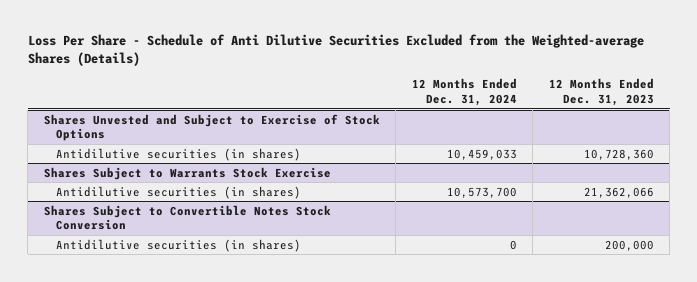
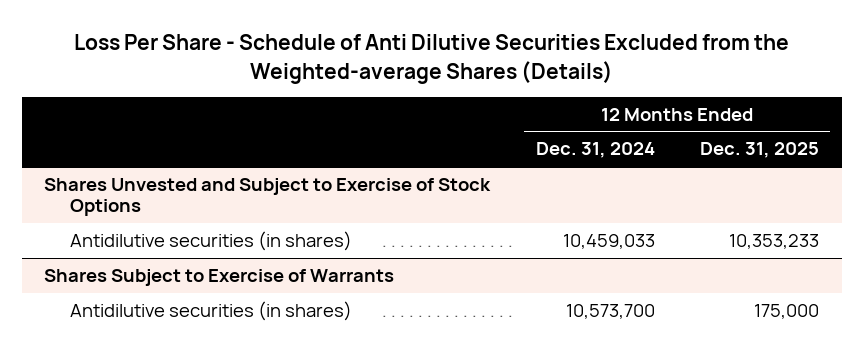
[548,78,654,107] 12 Months Ended Dec. 31, 2023 -> none
none -> [699,142,819,159] Dec. 31, 2025
[43,166,331,180] Shares Subject to Warrants Stock Exercise -> [44,268,395,286] Shares Subject to Exercise of Warrants
[43,204,331,231] Shares Subject to Convertible Notes Stock Conversion -> none
[55,238,301,252] Antidilutive securities (in shares) -> none

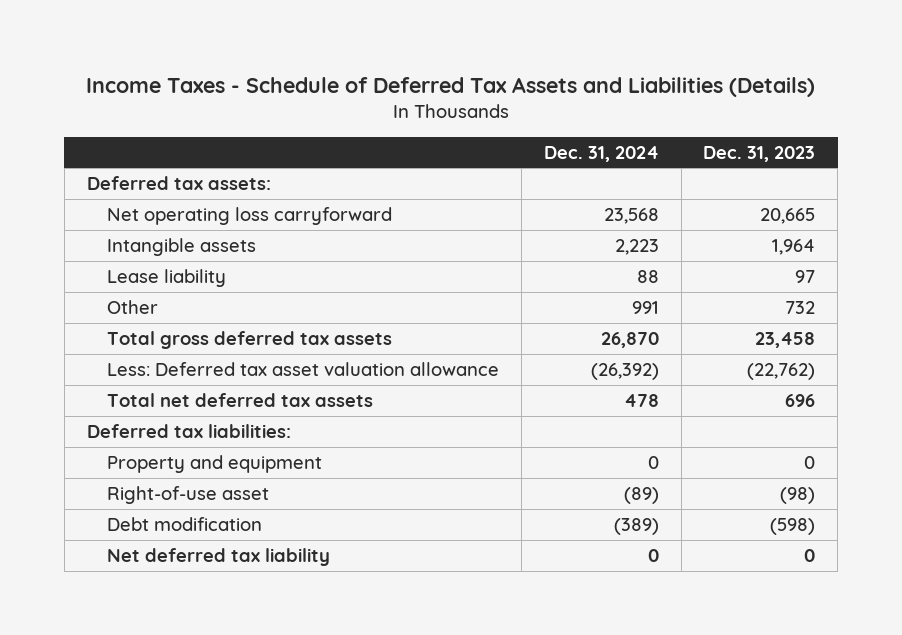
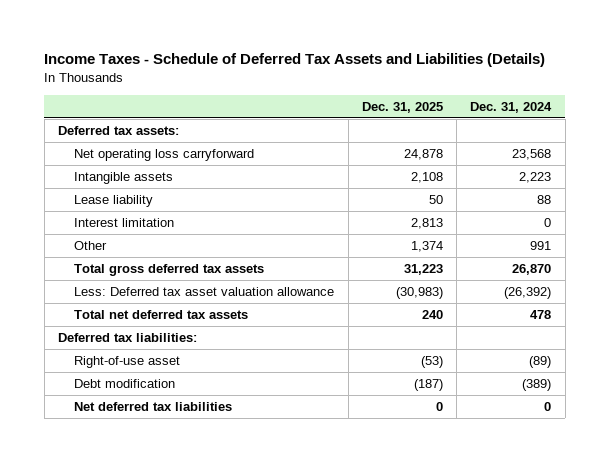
[703,145,816,162] Dec. 31, 2023 -> none
none -> [361,101,443,113] Dec. 31, 2025
none -> [74,218,175,228] Interest limitation
[106,454,322,473] Property and equipment -> none
[106,547,330,566] Net deferred tax liability -> [74,402,233,412] Net deferred tax liabilities

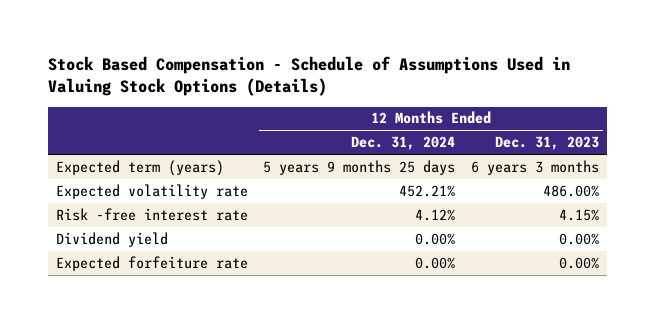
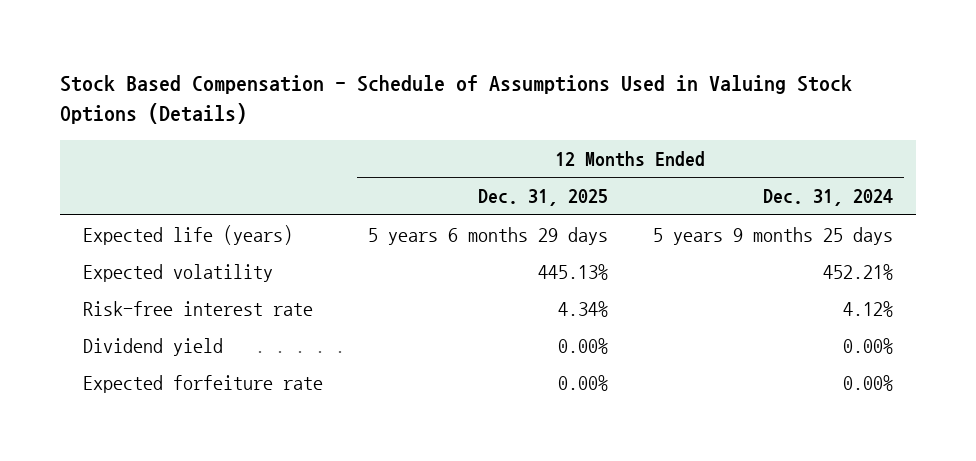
[495,136,600,151] Dec. 31, 2023 -> none
none -> [477,189,608,207] Dec. 31, 2025
[55,159,224,176] Expected term (years) -> [82,224,293,245] Expected life (years)
[55,183,248,199] Expected volatility rate -> [82,263,273,282] Expected volatility
[55,207,248,221] Risk -free interest rate -> [82,300,313,316] Risk-free interest rate

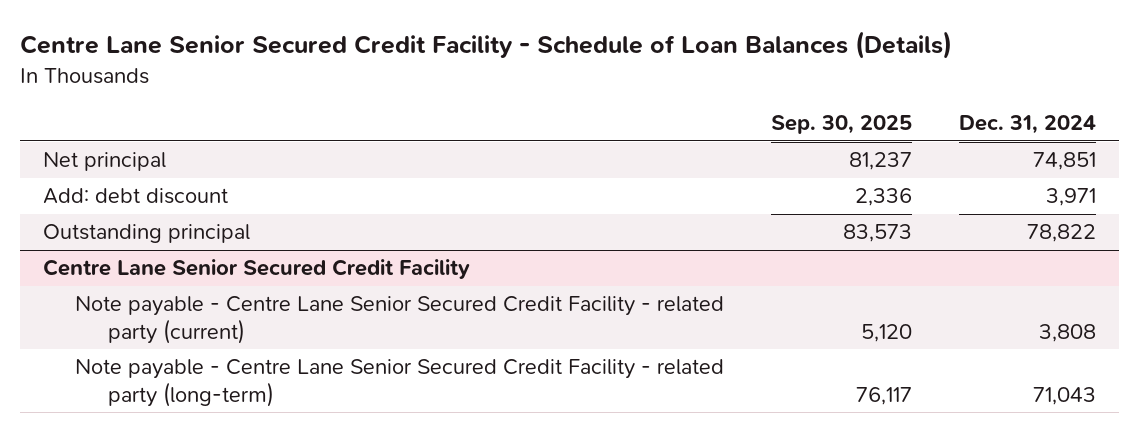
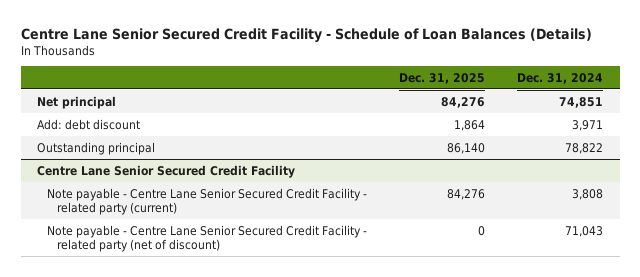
[770,115,912,135] Sep. 30, 2025 -> none
none -> [399,72,486,84] Dec. 31, 2025
[75,359,725,407] Note payable - Centre Lane Senior Secured Credit Facility - related party (long-term) -> [46,224,367,252] Note payable - Centre Lane Senior Secured Credit Facility - related party (net of discount)

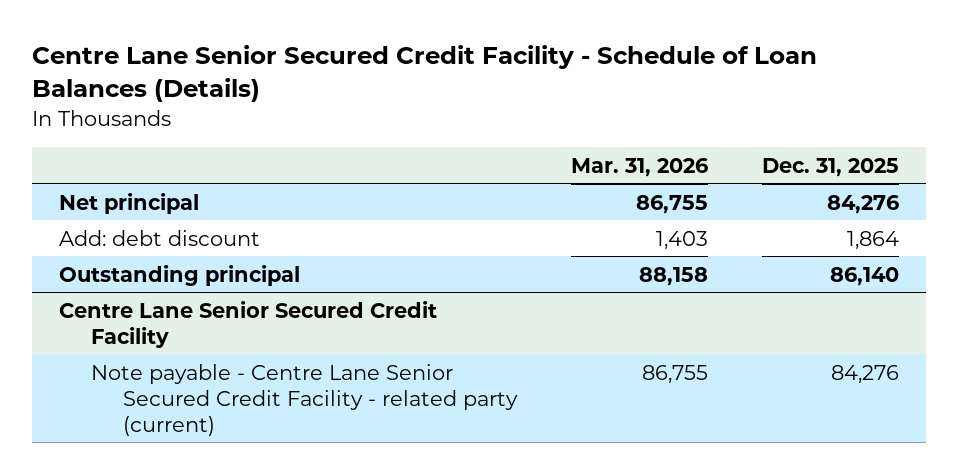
[517,72,604,84] Dec. 31, 2024 -> none
none -> [571,157,709,177] Mar. 31, 2026
[46,224,367,252] Note payable - Centre Lane Senior Secured Credit Facility - related party (net of discount) -> none

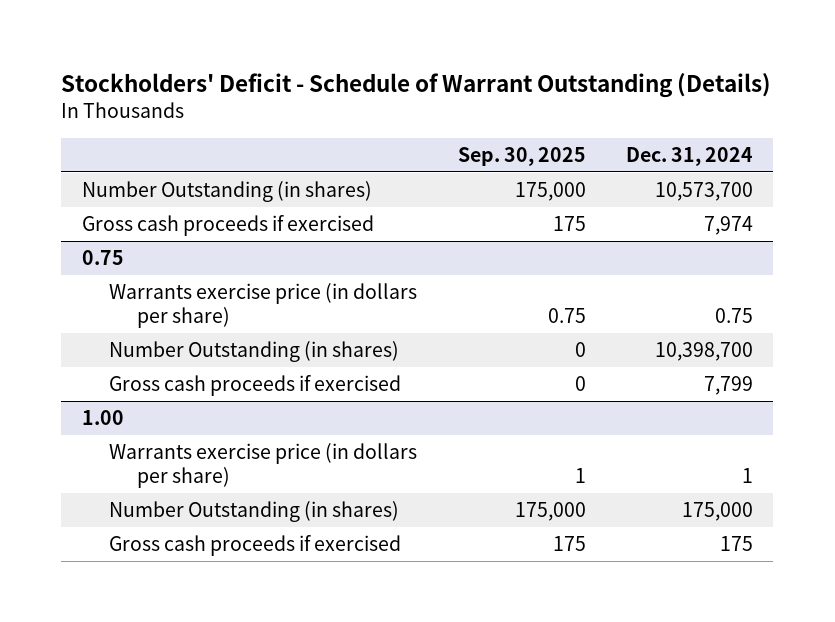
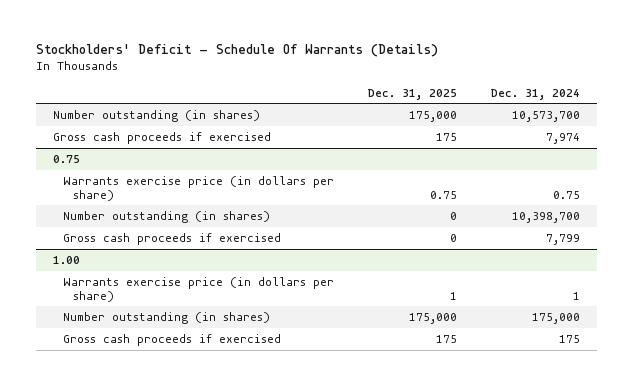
[61,72,772,98] Stockholders' Deficit - Schedule of Warrant Outstanding (Details) -> [35,44,438,58] Stockholders' Deficit - Schedule Of Warrants (Details)
[457,146,586,166] Sep. 30, 2025 -> none
none -> [367,88,457,100] Dec. 31, 2025
[81,181,372,203] Number Outstanding (in shares) -> [52,109,260,122] Number outstanding (in shares)
[109,341,400,363] Number Outstanding (in shares) -> [62,210,270,223] Number outstanding (in shares)
[109,501,400,523] Number Outstanding (in shares) -> [62,311,270,324] Number outstanding (in shares)

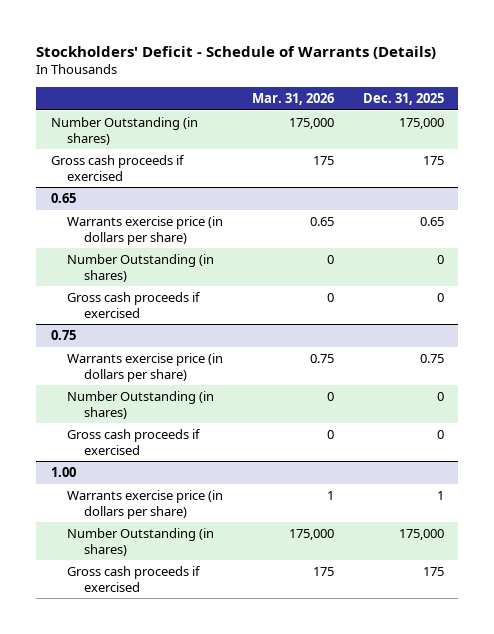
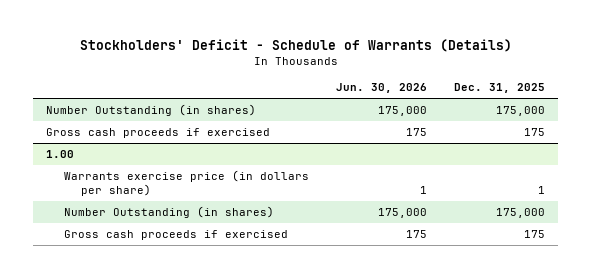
[251,93,334,106] Mar. 31, 2026 -> none
none -> [335,83,427,94] Jun. 30, 2026
[50,193,76,204] 0.65 -> none
[67,216,224,245] Warrants exercise price (in dollars per share) -> none
[67,254,215,282] Number Outstanding (in shares) -> none
[67,292,202,318] Gross cash proceeds if exercised -> none
[50,330,76,341] 0.75 -> none
[67,353,224,382] Warrants exercise price (in dollars per share) -> none
[67,391,215,419] Number Outstanding (in shares) -> none
[67,429,202,455] Gross cash proceeds if exercised -> none

